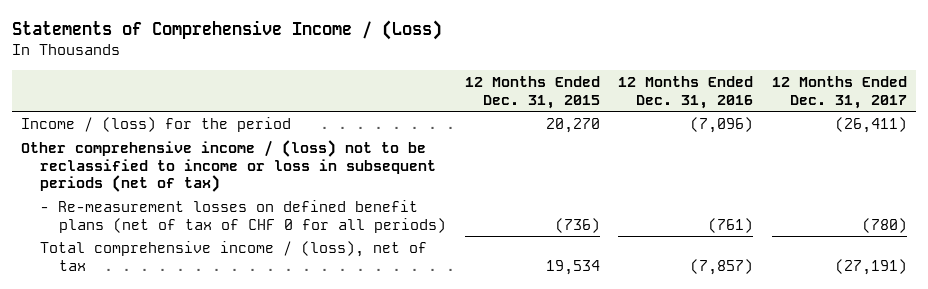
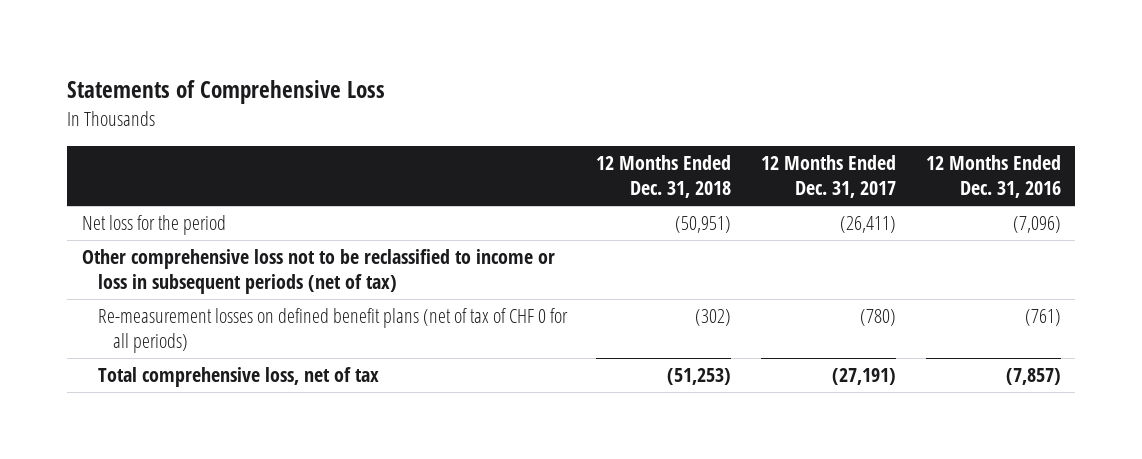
[11,20,442,41] Statements of Comprehensive Income / (Loss) -> [66,80,385,105] Statements of Comprehensive Loss
[464,75,600,109] 12 Months Ended Dec. 31, 2015 -> none
none -> [596,155,732,199] 12 Months Ended Dec. 31, 2018
[21,117,292,133] Income / (loss) for the period -> [81,215,226,236] Net loss for the period
[21,140,437,193] Other comprehensive income / (loss) not to be reclassified to income or loss in subsequent periods (net of tax) -> [81,249,555,295] Other comprehensive loss not to be reclassified to income or loss in subsequent periods (net of tax)
[40,200,447,233] - Re-measurement losses on defined benefit plans (net of tax of CHF 0 for all periods) -> [97,308,568,354] Re-measurement losses on defined benefit plans (net of tax of CHF 0 for all periods)
[40,241,428,271] Total comprehensive income / (loss), net of tax -> [97,367,379,388] Total comprehensive loss, net of tax

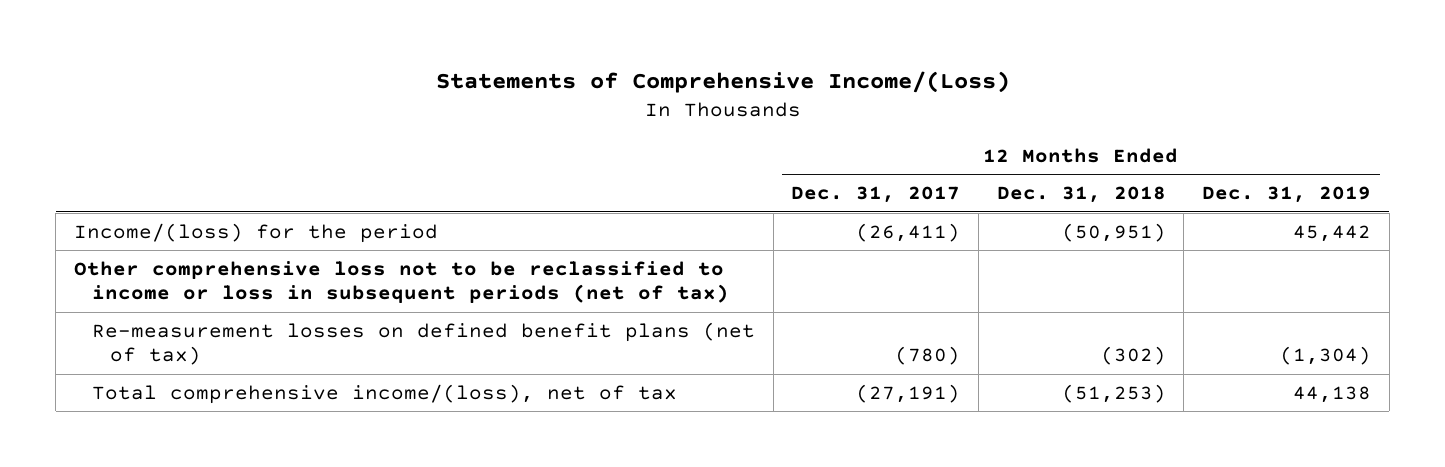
[66,80,385,105] Statements of Comprehensive Loss -> [435,71,1010,94] Statements of Comprehensive Income/(Loss)
[925,155,1061,199] 12 Months Ended Dec. 31, 2016 -> none
none -> [1202,186,1372,204] Dec. 31, 2019
[81,215,226,236] Net loss for the period -> [74,222,439,243] Income/(loss) for the period
[97,308,568,354] Re-measurement losses on defined benefit plans (net of tax of CHF 0 for all periods) -> [92,321,756,366] Re-measurement losses on defined benefit plans (net of tax)
[97,367,379,388] Total comprehensive loss, net of tax -> [92,383,678,404] Total comprehensive income/(loss), net of tax

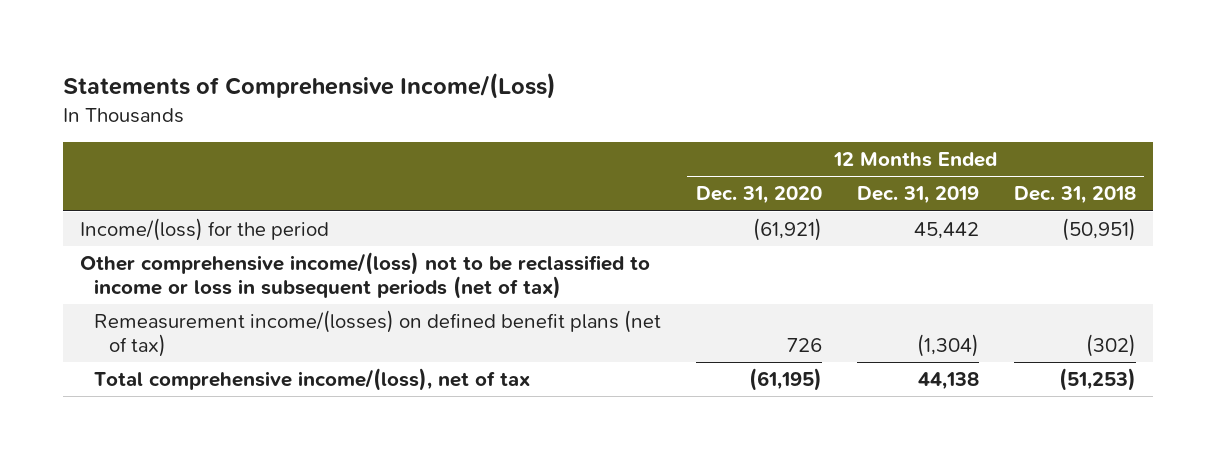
[791,186,961,204] Dec. 31, 2017 -> none
none -> [696,186,823,205] Dec. 31, 2020
[74,260,730,304] Other comprehensive loss not to be reclassified to income or loss in subsequent periods (net of tax) -> [80,252,651,299] Other comprehensive income/(loss) not to be reclassified to income or loss in subsequent periods (net of tax)
[92,321,756,366] Re-measurement losses on defined benefit plans (net of tax) -> [94,310,662,357] Remeasurement income/(losses) on defined benefit plans (net of tax)

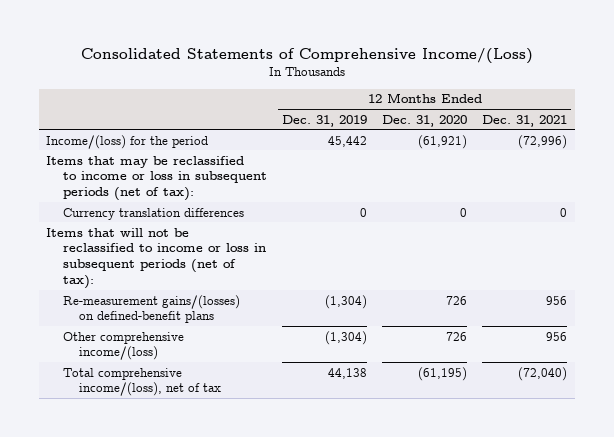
[62,73,556,100] Statements of Comprehensive Income/(Loss) -> [80,47,533,64] Consolidated Statements of Comprehensive Income/(Loss)
[1013,186,1136,205] Dec. 31, 2018 -> none
none -> [482,114,568,127] Dec. 31, 2021
none -> [46,155,267,202] Items that may be reclassified to income or loss in subsequent periods (net of tax):
none -> [62,207,244,220] Currency translation differences
[80,252,651,299] Other comprehensive income/(loss) not to be reclassified to income or loss in subsequent periods (net of tax) -> [46,227,266,289] Items that will not be reclassified to income or loss in subsequent periods (net of tax):
[94,310,662,357] Remeasurement income/(losses) on defined benefit plans (net of tax) -> [62,294,240,324] Re-measurement gains/(losses) on defined-benefit plans
none -> [62,331,184,361] Other comprehensive income/(loss)

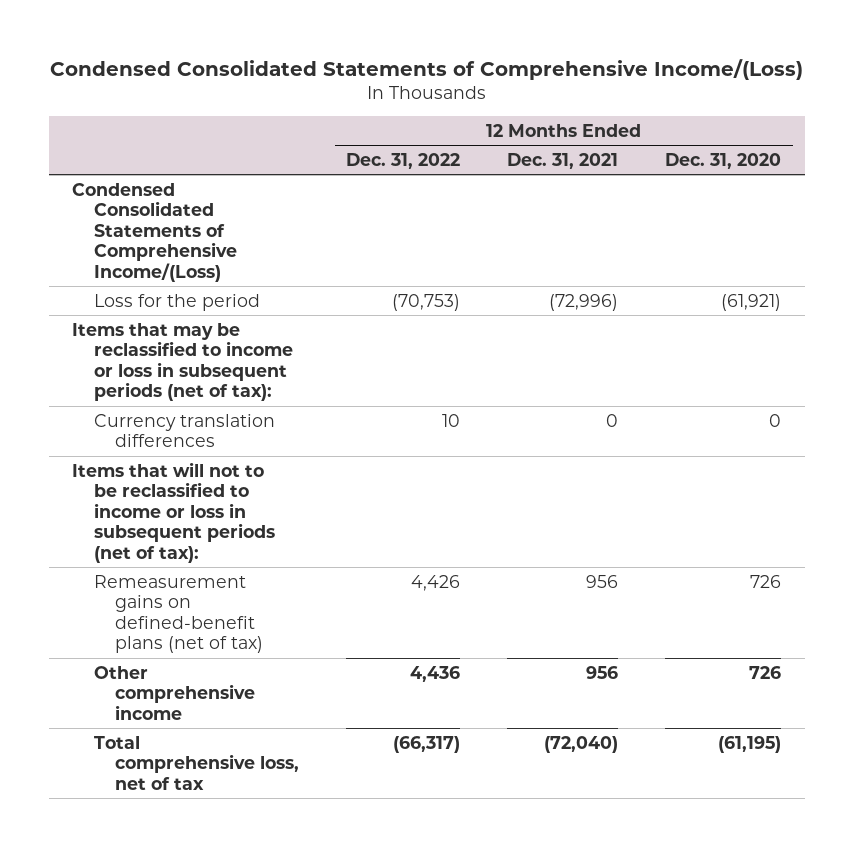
[80,47,533,64] Consolidated Statements of Comprehensive Income/(Loss) -> [49,58,803,80] Condensed Consolidated Statements of Comprehensive Income/(Loss)
[281,114,367,127] Dec. 31, 2019 -> none
none -> [346,153,461,170] Dec. 31, 2022
none -> [72,182,237,282] Condensed Consolidated Statements of Comprehensive Income/(Loss)
[46,134,209,149] Income/(loss) for the period -> [93,293,260,311] Loss for the period
[46,227,266,289] Items that will not be reclassified to income or loss in subsequent periods (net of tax): -> [72,461,275,563] Items that will not to be reclassified to income or loss in subsequent periods (net of tax):
[62,294,240,324] Re-measurement gains/(losses) on defined-benefit plans -> [93,574,264,654] Remeasurement gains on defined-benefit plans (net of tax)
[62,331,184,361] Other comprehensive income/(loss) -> [93,665,256,720] Other comprehensive income
[62,367,222,397] Total comprehensive income/(loss), net of tax -> [93,735,300,790] Total comprehensive loss, net of tax

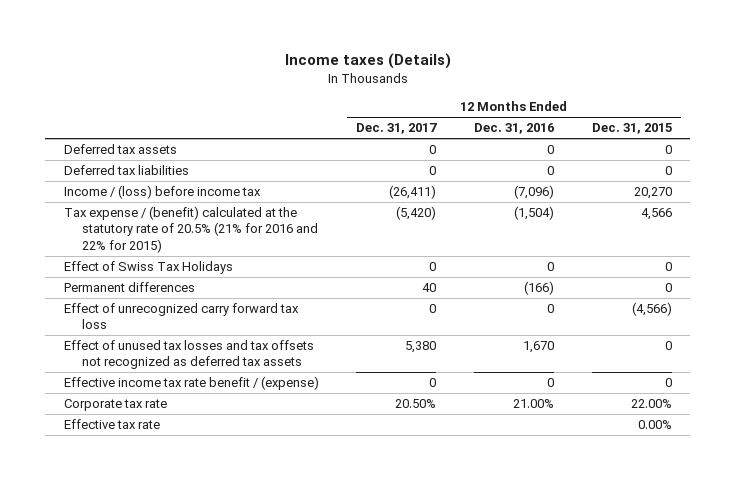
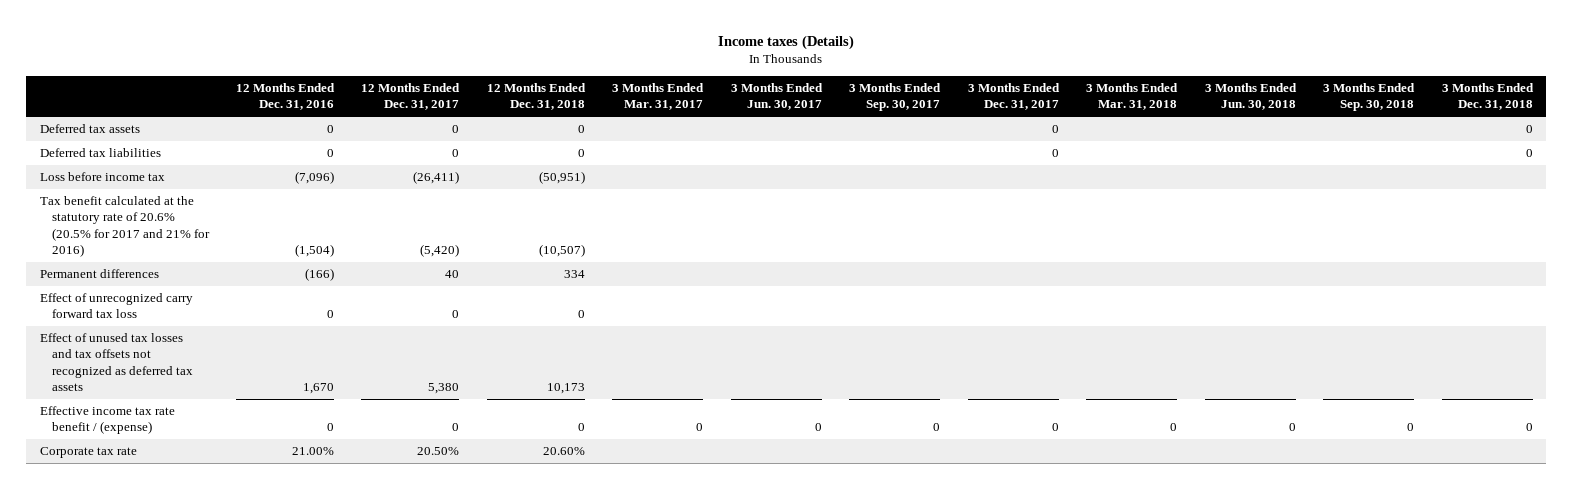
[591,123,672,135] Dec. 31, 2015 -> none
none -> [486,83,586,111] 12 Months Ended Dec. 31, 2018
none -> [612,83,705,111] 3 Months Ended Mar. 31, 2017
none -> [730,83,823,111] 3 Months Ended Jun. 30, 2017
none -> [849,83,942,112] 3 Months Ended Sep. 30, 2017
none -> [967,83,1060,111] 3 Months Ended Dec. 31, 2017
none -> [1086,83,1179,111] 3 Months Ended Mar. 31, 2018
none -> [1204,83,1297,111] 3 Months Ended Jun. 30, 2018
none -> [1323,83,1416,112] 3 Months Ended Sep. 30, 2018
none -> [1441,83,1534,111] 3 Months Ended Dec. 31, 2018
[63,261,233,275] Effect of Swiss Tax Holidays -> none
[63,185,261,200] Income / (loss) before income tax -> [39,171,165,181] Loss before income tax
[63,206,319,253] Tax expense / (benefit) calculated at the statutory rate of 20.5% (21% for 2016 and 22% for 2015) -> [39,195,210,257] Tax benefit calculated at the statutory rate of 20.6% (20.5% for 2017 and 21% for 2016)
[63,419,160,430] Effective tax rate -> none

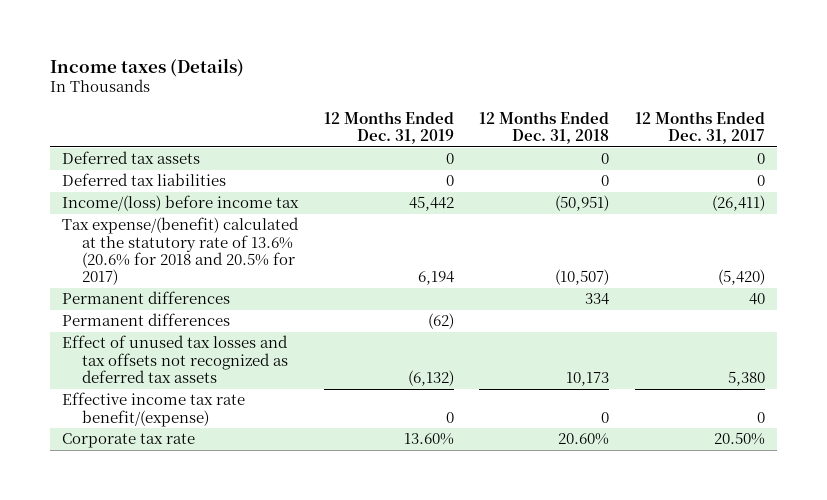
[235,83,335,111] 12 Months Ended Dec. 31, 2016 -> none
[612,83,705,111] 3 Months Ended Mar. 31, 2017 -> none
[730,83,823,111] 3 Months Ended Jun. 30, 2017 -> none
[849,83,942,112] 3 Months Ended Sep. 30, 2017 -> none
[967,83,1060,111] 3 Months Ended Dec. 31, 2017 -> none
[1086,83,1179,111] 3 Months Ended Mar. 31, 2018 -> none
[1204,83,1297,111] 3 Months Ended Jun. 30, 2018 -> none
[1323,83,1416,112] 3 Months Ended Sep. 30, 2018 -> none
[1441,83,1534,111] 3 Months Ended Dec. 31, 2018 -> none
none -> [323,110,454,144] 12 Months Ended Dec. 31, 2019
[39,171,165,181] Loss before income tax -> [62,195,300,212] Income/(loss) before income tax
[39,195,210,257] Tax benefit calculated at the statutory rate of 20.6% (20.5% for 2017 and 21% for 2016) -> [62,217,300,286] Tax expense/(benefit) calculated at the statutory rate of 13.6% (20.6% for 2018 and 20.5% for 2017)
[39,292,193,319] Effect of unrecognized carry forward tax loss -> none
none -> [62,313,231,327] Permanent differences
[39,405,175,435] Effective income tax rate benefit / (expense) -> [62,392,246,427] Effective income tax rate benefit/(expense)

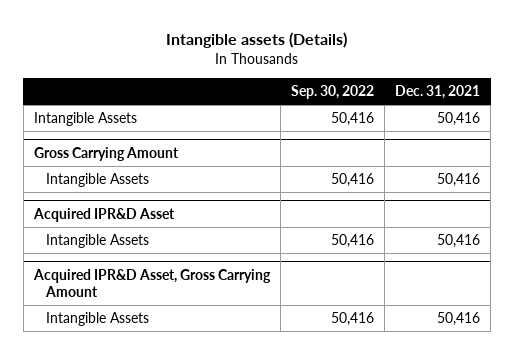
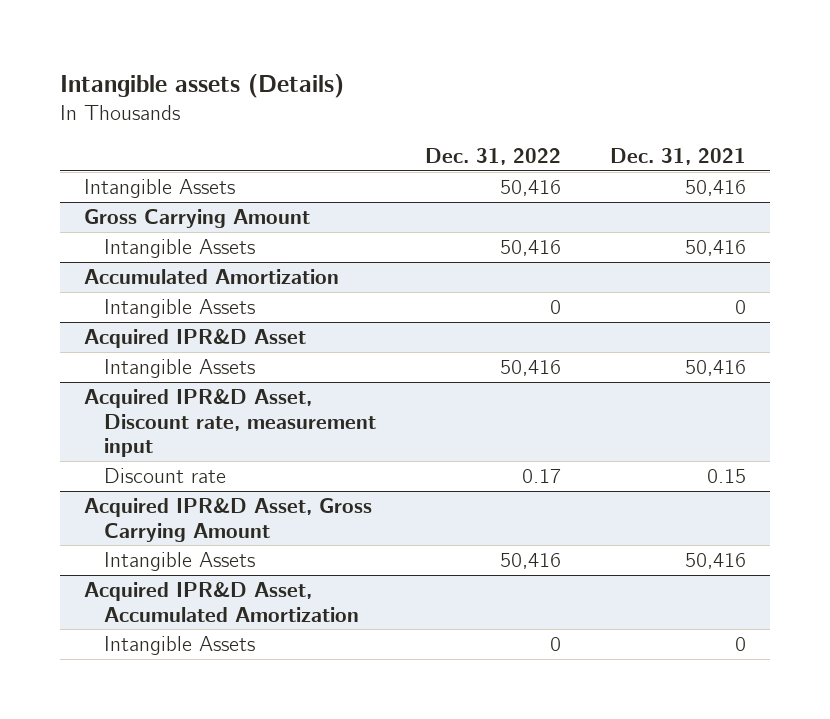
[290,85,374,100] Sep. 30, 2022 -> none
none -> [425,148,562,166] Dec. 31, 2022
none -> [84,269,340,285] Accumulated Amortization
none -> [104,299,256,319] Intangible Assets
none -> [84,389,377,458] Acquired IPR&D Asset, Discount rate, measurement input
none -> [104,468,227,484] Discount rate
none -> [84,582,360,622] Acquired IPR&D Asset, Accumulated Amortization
none -> [104,636,256,656] Intangible Assets

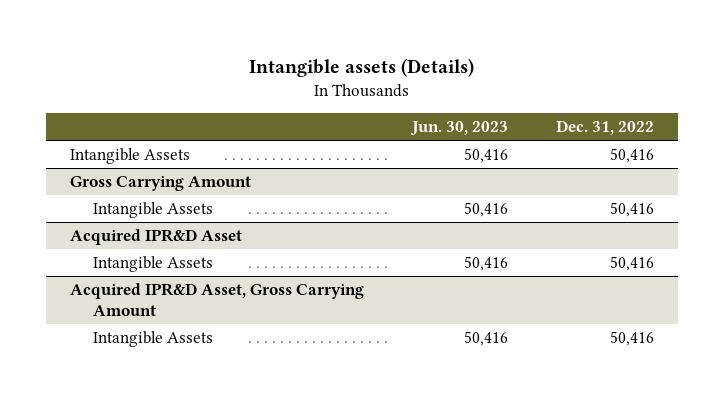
[609,148,746,166] Dec. 31, 2021 -> none
none -> [409,121,508,137] Jun. 30, 2023
[84,269,340,285] Accumulated Amortization -> none
[104,299,256,319] Intangible Assets -> none
[84,389,377,458] Acquired IPR&D Asset, Discount rate, measurement input -> none
[104,468,227,484] Discount rate -> none
[84,582,360,622] Acquired IPR&D Asset, Accumulated Amortization -> none
[104,636,256,656] Intangible Assets -> none

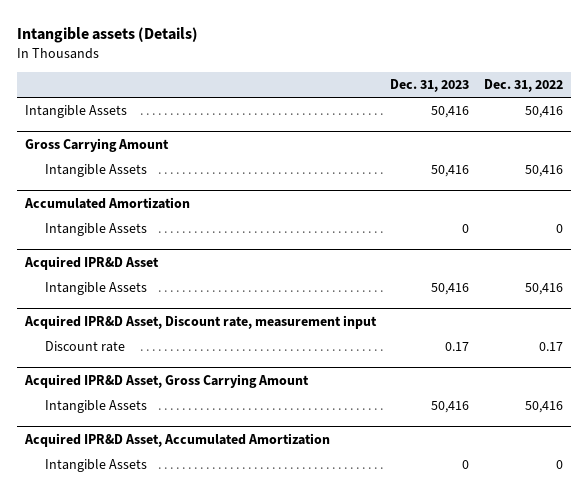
[409,121,508,137] Jun. 30, 2023 -> none
none -> [390,79,470,93] Dec. 31, 2023
none -> [23,197,190,210] Accumulated Amortization
none -> [45,223,148,237] Intangible Assets
none -> [23,315,377,330] Acquired IPR&D Asset, Discount rate, measurement input
none -> [45,341,126,353] Discount rate
none -> [23,433,330,448] Acquired IPR&D Asset, Accumulated Amortization
none -> [45,459,148,473] Intangible Assets

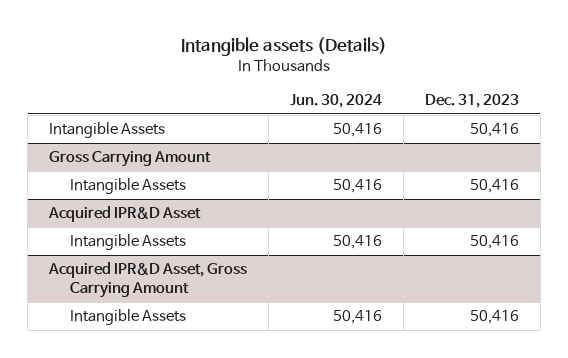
[484,79,564,93] Dec. 31, 2022 -> none
none -> [289,93,382,108] Jun. 30, 2024
[23,197,190,210] Accumulated Amortization -> none
[45,223,148,237] Intangible Assets -> none
[23,315,377,330] Acquired IPR&D Asset, Discount rate, measurement input -> none
[45,341,126,353] Discount rate -> none
[23,433,330,448] Acquired IPR&D Asset, Accumulated Amortization -> none
[45,459,148,473] Intangible Assets -> none

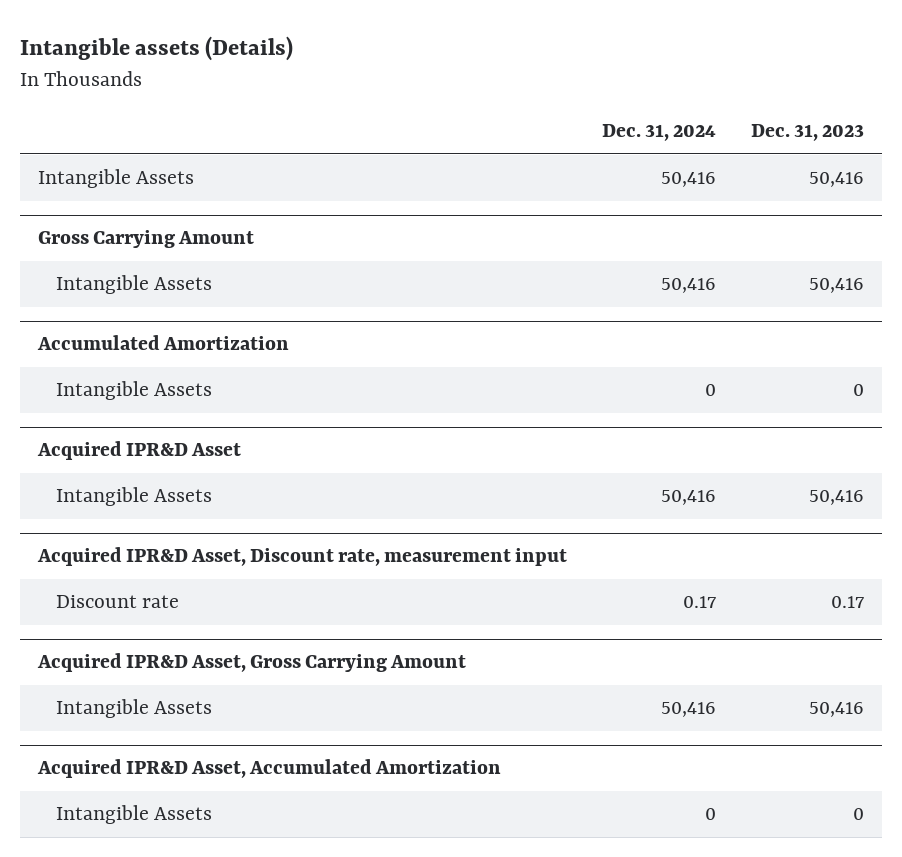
[289,93,382,108] Jun. 30, 2024 -> none
none -> [601,124,716,142] Dec. 31, 2024
none -> [36,335,289,351] Accumulated Amortization
none -> [56,381,213,401] Intangible Assets
none -> [36,547,567,567] Acquired IPR&D Asset, Discount rate, measurement input
none -> [56,595,180,609] Discount rate
none -> [36,759,501,779] Acquired IPR&D Asset, Accumulated Amortization
none -> [56,805,213,825] Intangible Assets

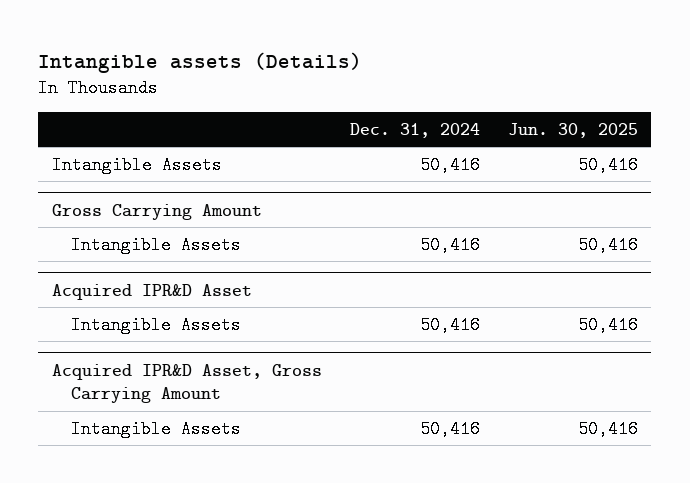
[751,124,865,142] Dec. 31, 2023 -> none
none -> [507,123,638,139] Jun. 30, 2025
[36,335,289,351] Accumulated Amortization -> none
[56,381,213,401] Intangible Assets -> none
[36,547,567,567] Acquired IPR&D Asset, Discount rate, measurement input -> none
[56,595,180,609] Discount rate -> none
[36,759,501,779] Acquired IPR&D Asset, Accumulated Amortization -> none
[56,805,213,825] Intangible Assets -> none

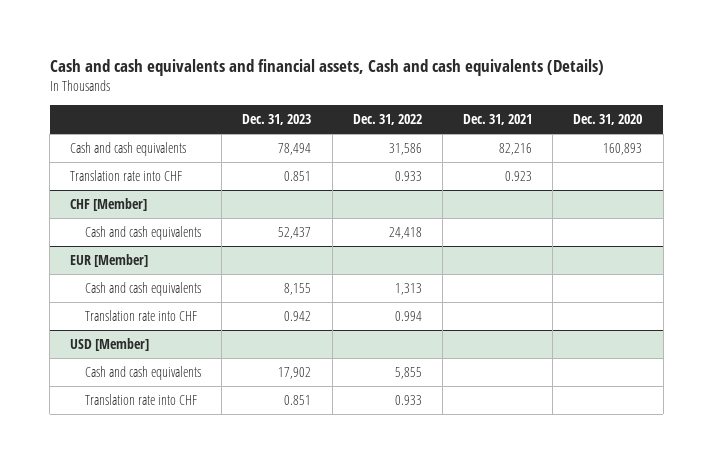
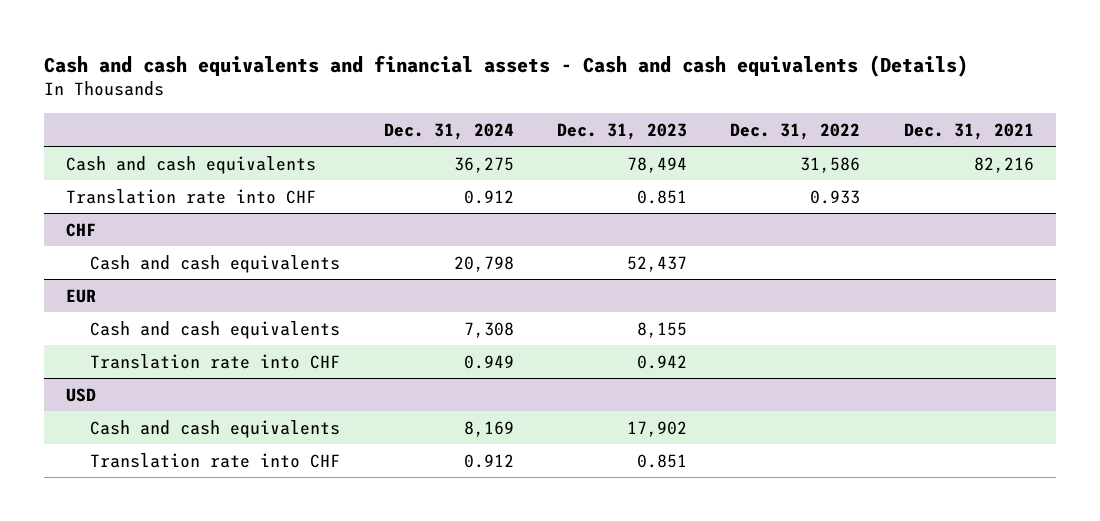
[49,58,604,76] Cash and cash equivalents and financial assets, Cash and cash equivalents (Details) -> [44,54,969,77] Cash and cash equivalents and financial assets - Cash and cash equivalents (Details)
[573,114,643,126] Dec. 31, 2020 -> none
none -> [383,122,514,140] Dec. 31, 2024
[70,170,183,182] Translation rate into CHF -> none
[70,198,148,212] CHF [Member] -> none
[85,226,202,241] Cash and cash equivalents -> none
[70,254,149,268] EUR [Member] -> none
[85,282,202,297] Cash and cash equivalents -> none
[85,310,198,322] Translation rate into CHF -> none
[70,338,150,352] USD [Member] -> none
[85,366,202,381] Cash and cash equivalents -> none
none -> [66,222,97,237] CHF
none -> [90,254,341,273] Cash and cash equivalents
none -> [66,288,97,303] EUR
none -> [90,320,341,339] Cash and cash equivalents
none -> [90,353,341,369] Translation rate into CHF
none -> [66,387,97,402] USD
none -> [90,419,341,438] Cash and cash equivalents
none -> [90,452,341,468] Translation rate into CHF

